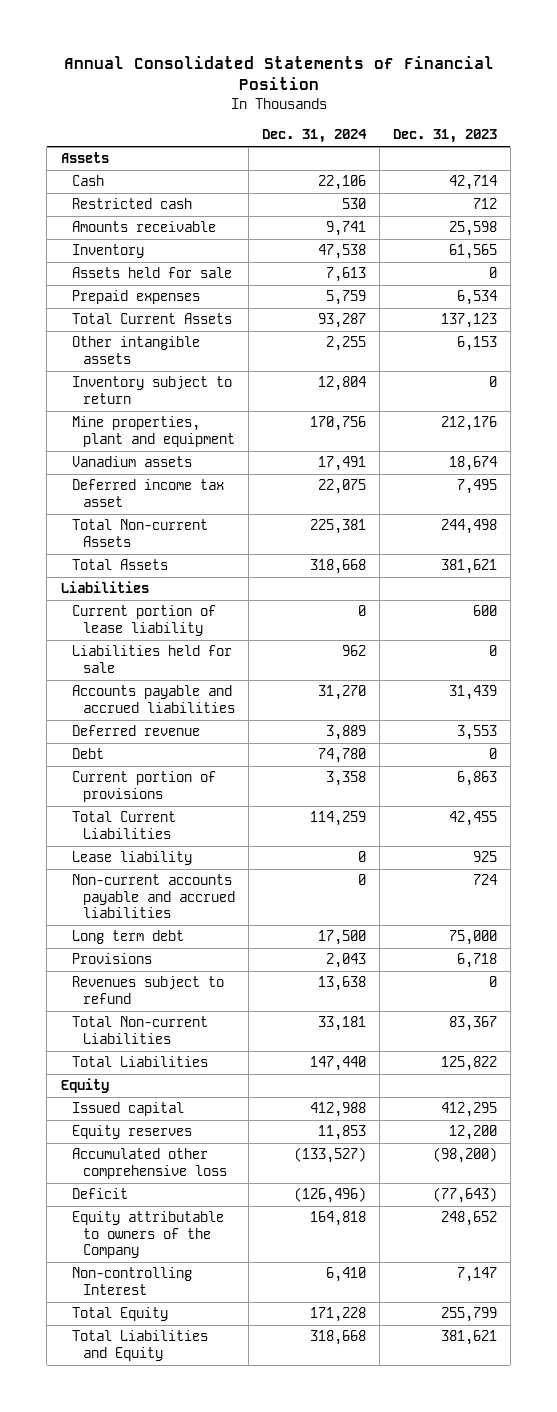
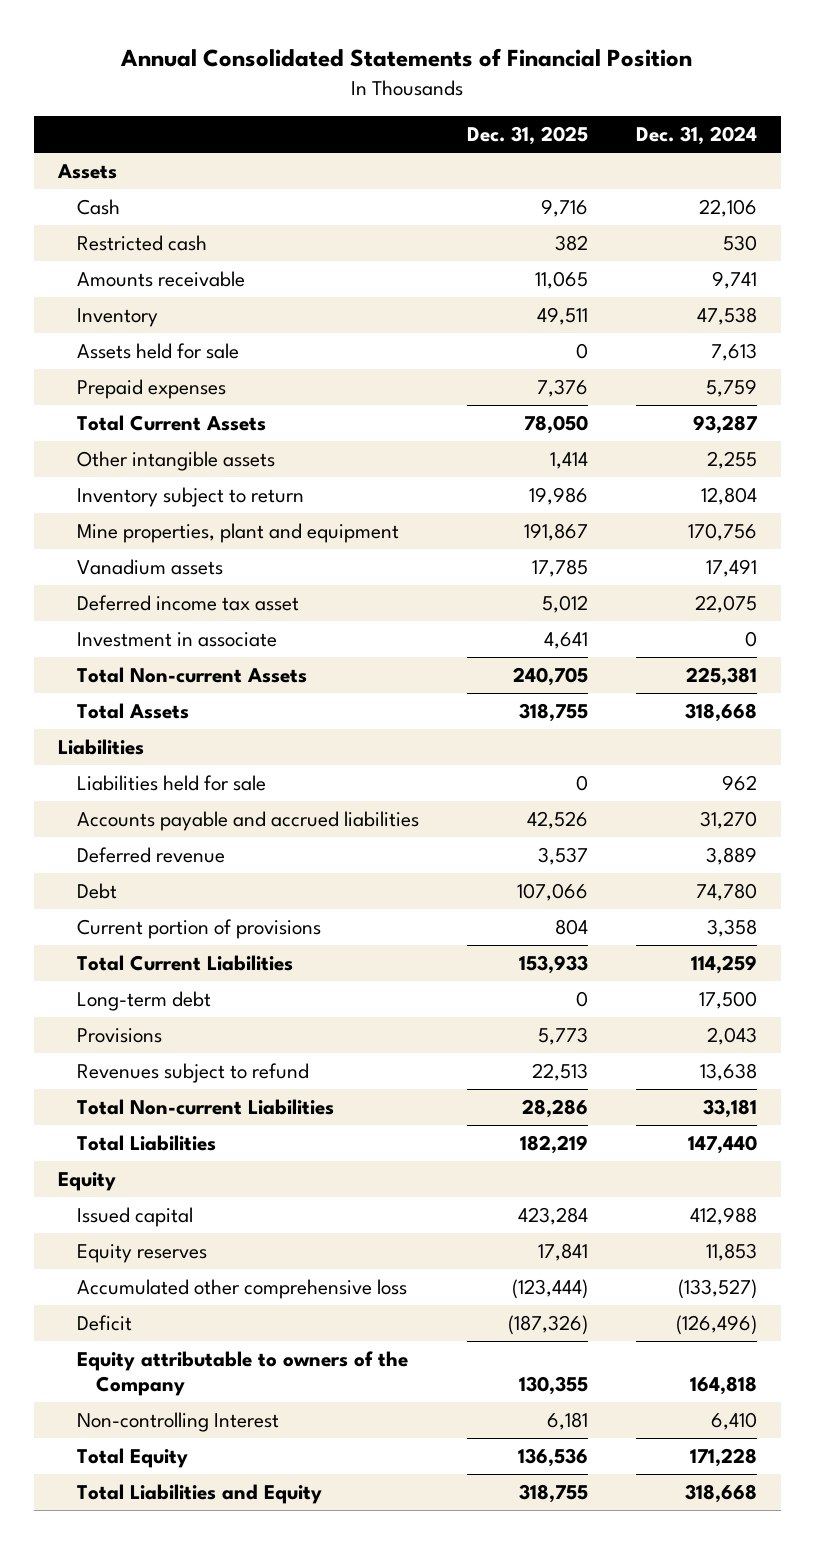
[392,129,497,144] Dec. 31, 2023 -> none
none -> [466,126,588,146] Dec. 31, 2025
none -> [76,631,277,647] Investment in associate
[71,605,216,636] Current portion of lease liability -> none
[71,851,192,866] Lease liability -> none
[71,874,235,919] Non-current accounts payable and accrued liabilities -> none
[71,930,184,945] Long term debt -> [76,990,211,1011] Long-term debt

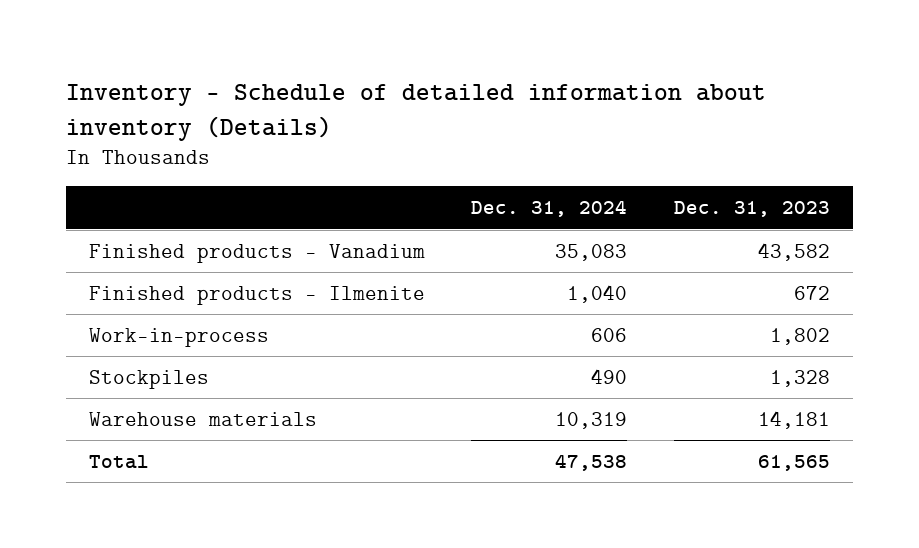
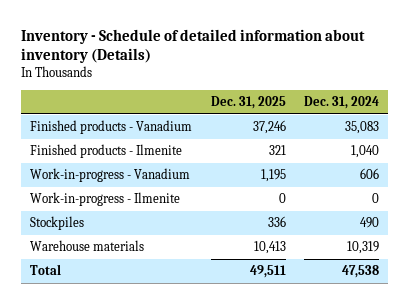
[673,201,830,218] Dec. 31, 2023 -> none
none -> [210,96,286,110] Dec. 31, 2025
[89,327,270,347] Work-in-process -> none
none -> [30,168,191,183] Work-in-progress - Vanadium
none -> [30,192,181,207] Work-in-progress - Ilmenite

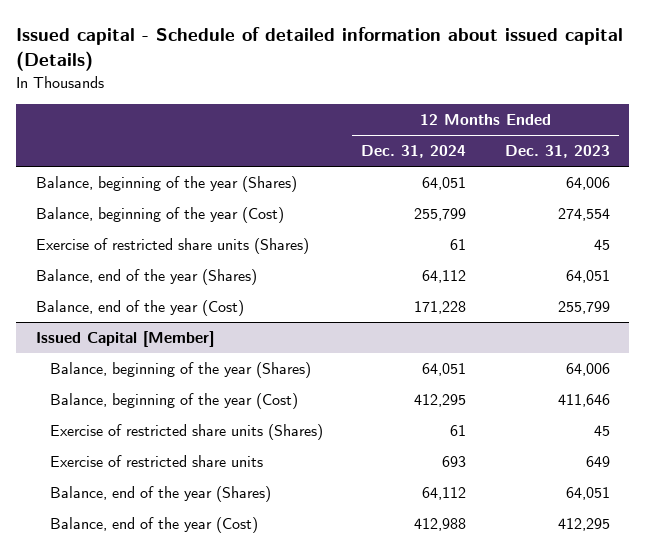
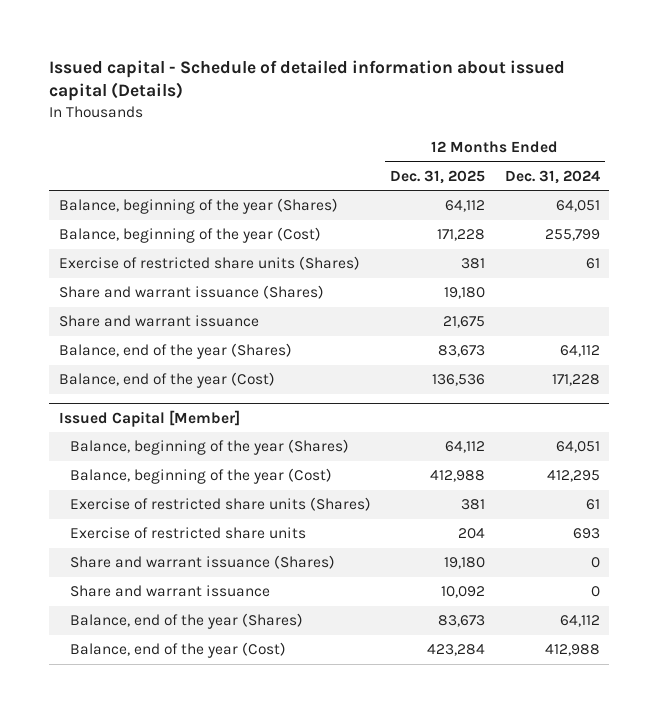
[504,145,610,159] Dec. 31, 2023 -> none
none -> [390,169,486,184] Dec. 31, 2025
none -> [58,285,324,300] Share and warrant issuance (Shares)
none -> [58,315,259,328] Share and warrant issuance
none -> [69,555,335,570] Share and warrant issuance (Shares)
none -> [69,585,270,598] Share and warrant issuance

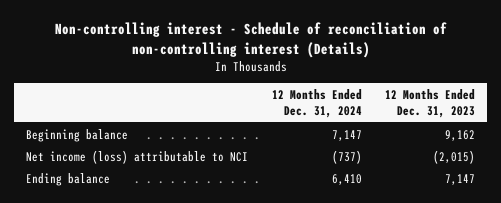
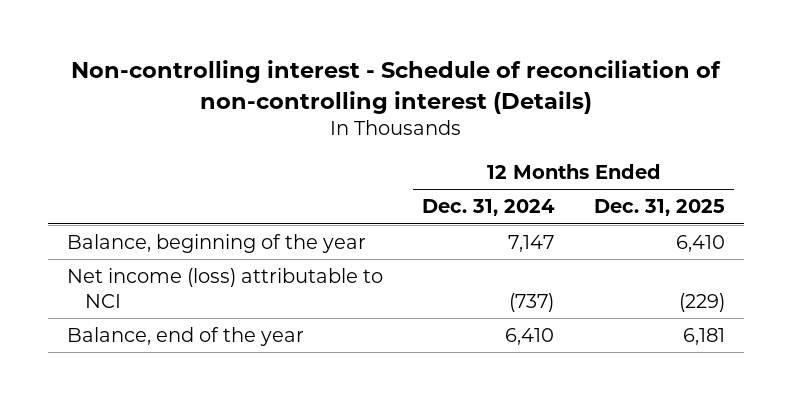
[385,88,476,118] 12 Months Ended Dec. 31, 2023 -> none
none -> [593,199,725,217] Dec. 31, 2025
[26,128,129,142] Beginning balance -> [67,234,367,254] Balance, beginning of the year
[26,172,111,186] Ending balance -> [67,327,305,347] Balance, end of the year

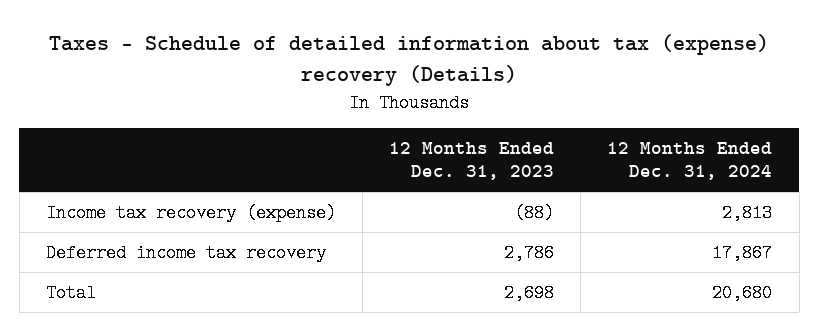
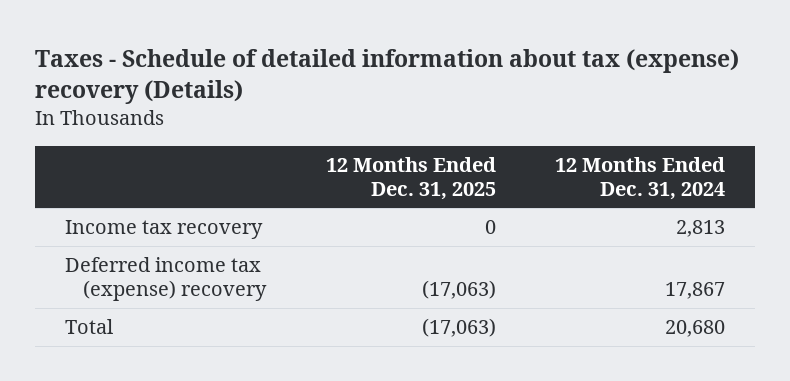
[389,141,555,181] 12 Months Ended Dec. 31, 2023 -> none
none -> [325,156,496,200] 12 Months Ended Dec. 31, 2025
[45,203,336,222] Income tax recovery (expense) -> [65,220,264,240] Income tax recovery
[45,243,326,262] Deferred income tax recovery -> [65,257,268,302] Deferred income tax (expense) recovery

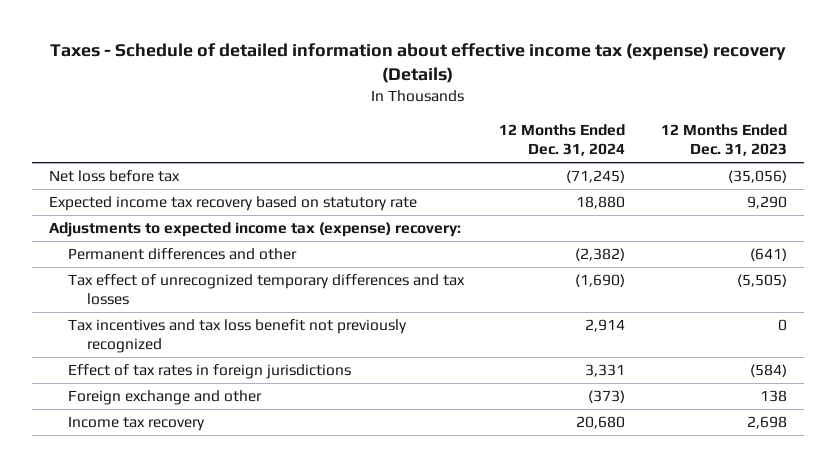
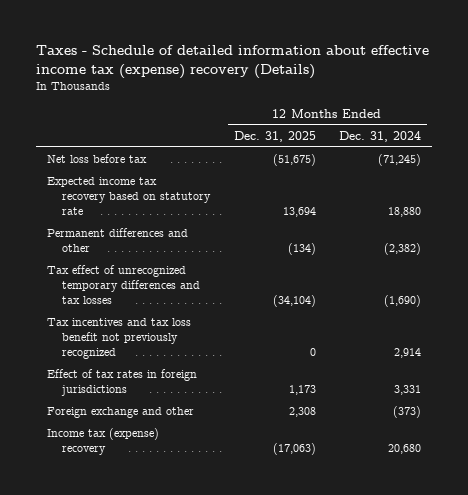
[660,124,787,157] 12 Months Ended Dec. 31, 2023 -> none
none -> [233,130,316,142] Dec. 31, 2025
[49,222,462,238] Adjustments to expected income tax (expense) recovery: -> none
[68,416,206,432] Income tax recovery -> [47,428,160,456] Income tax (expense) recovery

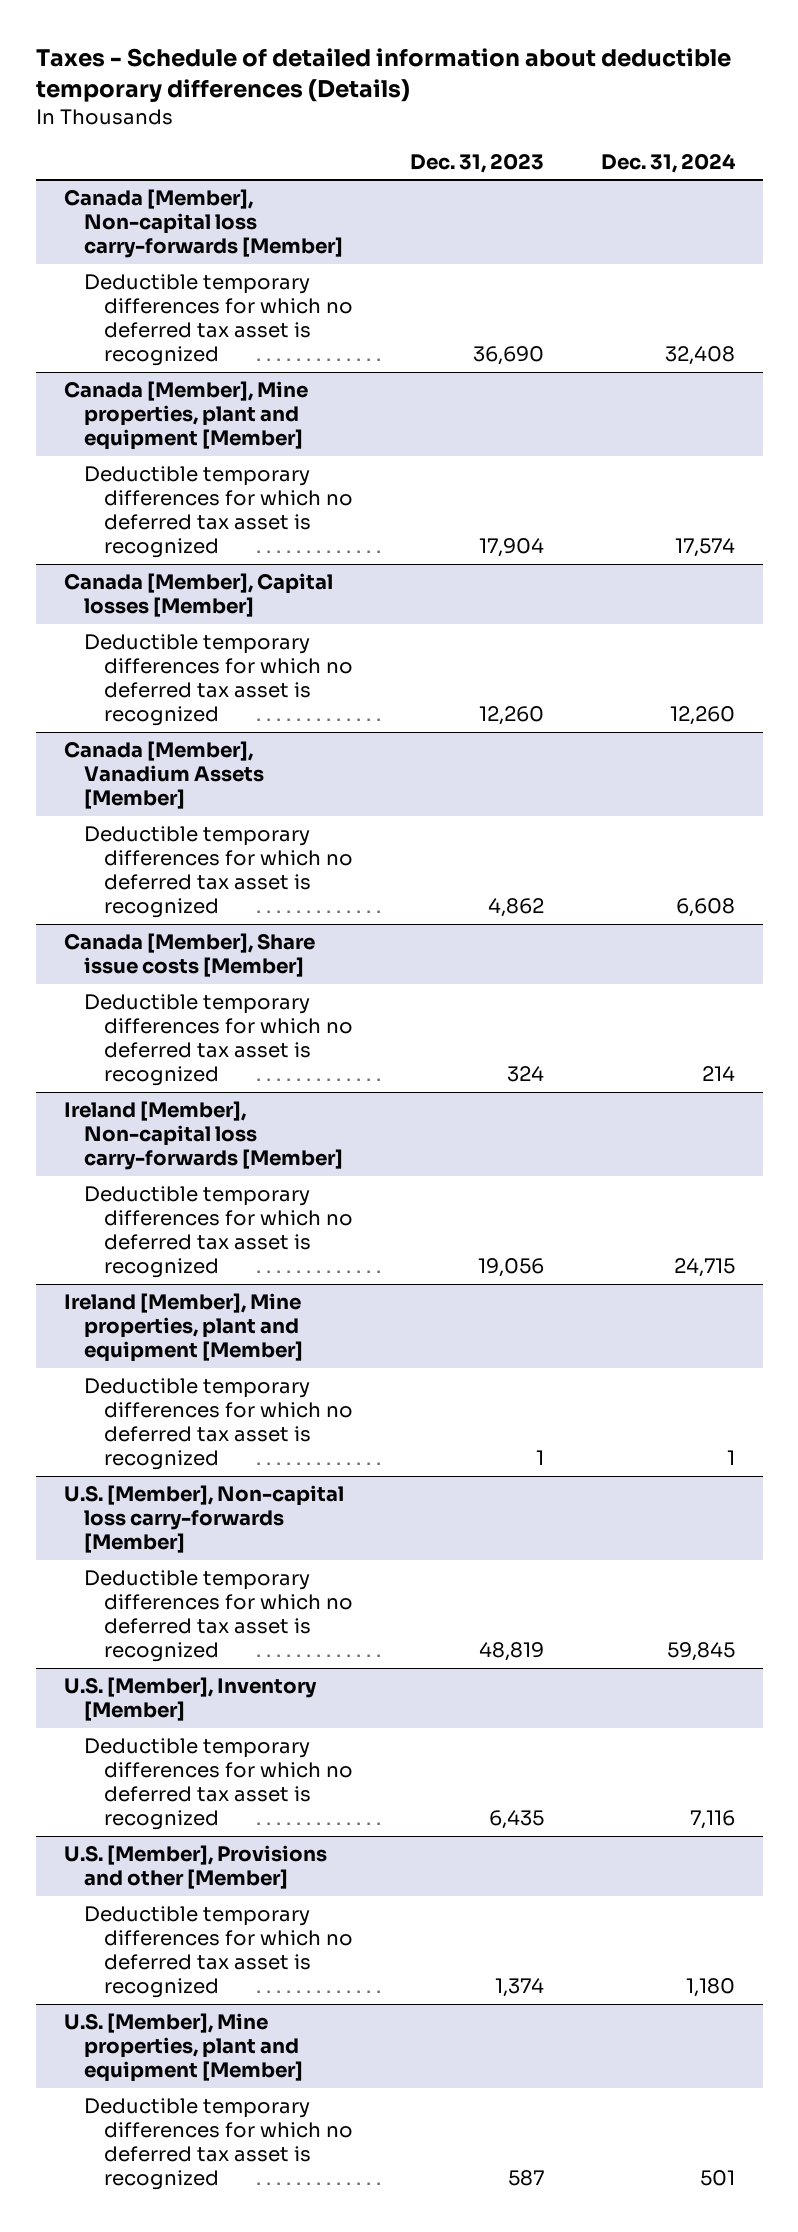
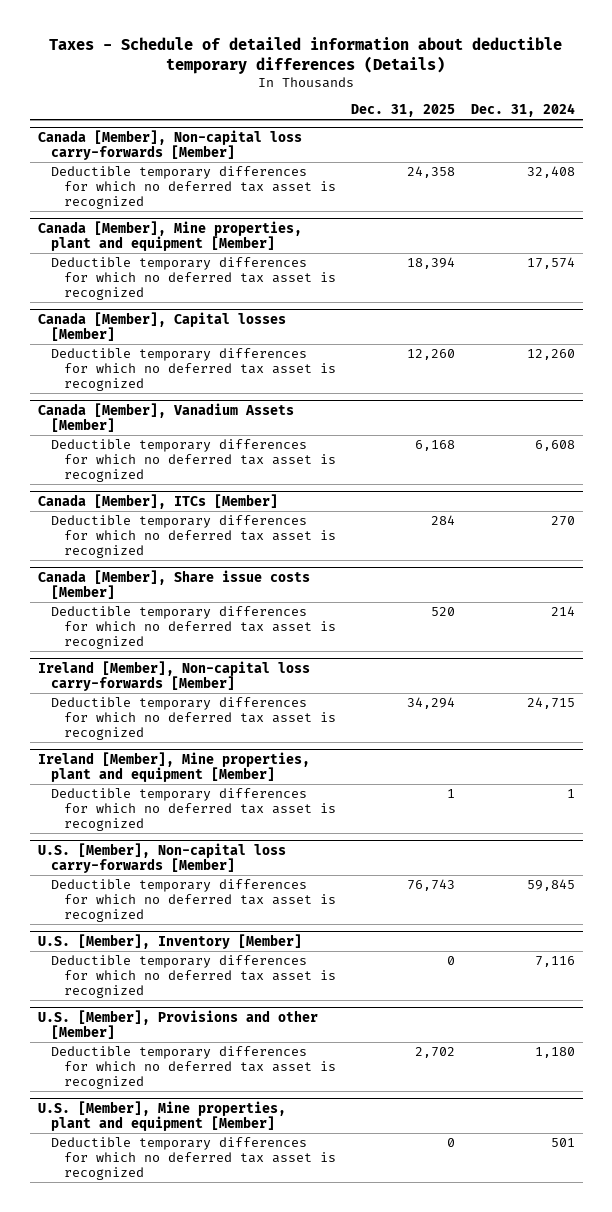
[409,152,544,173] Dec. 31, 2023 -> none
none -> [351,104,456,118] Dec. 31, 2025
none -> [37,493,278,509] Canada [Member], ITCs [Member]
none -> [50,515,336,559] Deductible temporary differences for which no deferred tax asset is recognized

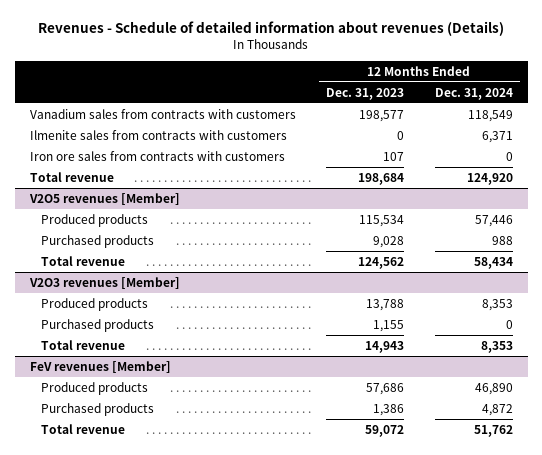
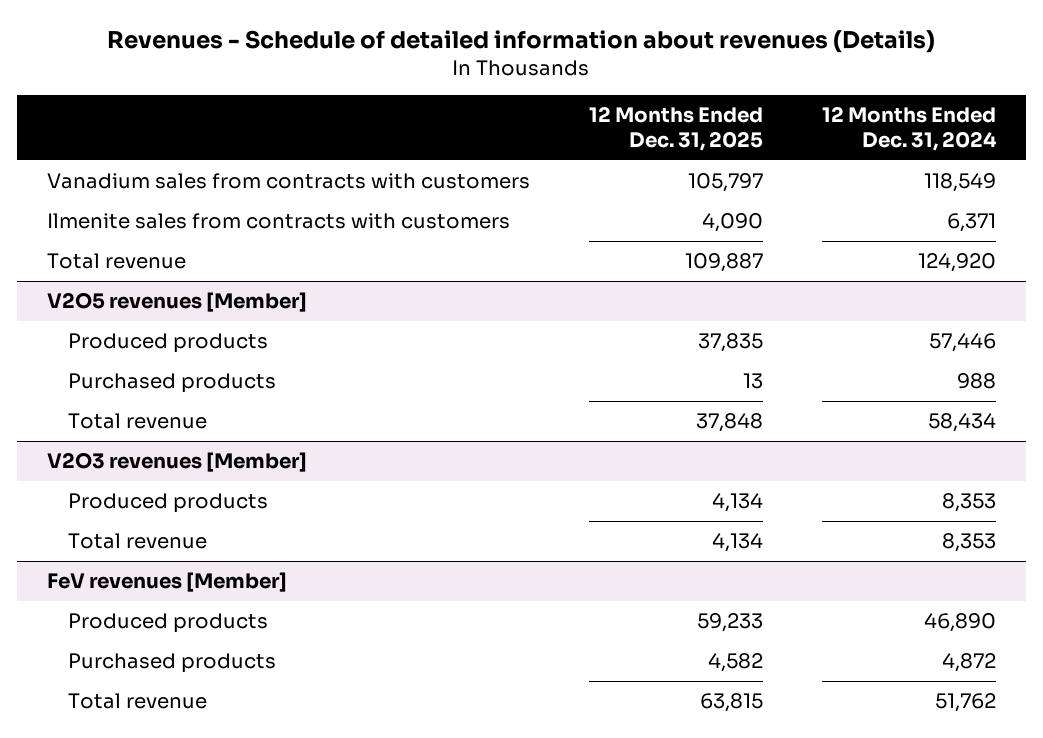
[326,87,405,100] Dec. 31, 2023 -> none
none -> [588,105,763,152] 12 Months Ended Dec. 31, 2025
[29,150,285,161] Iron ore sales from contracts with customers -> none
[40,318,154,332] Purchased products -> none

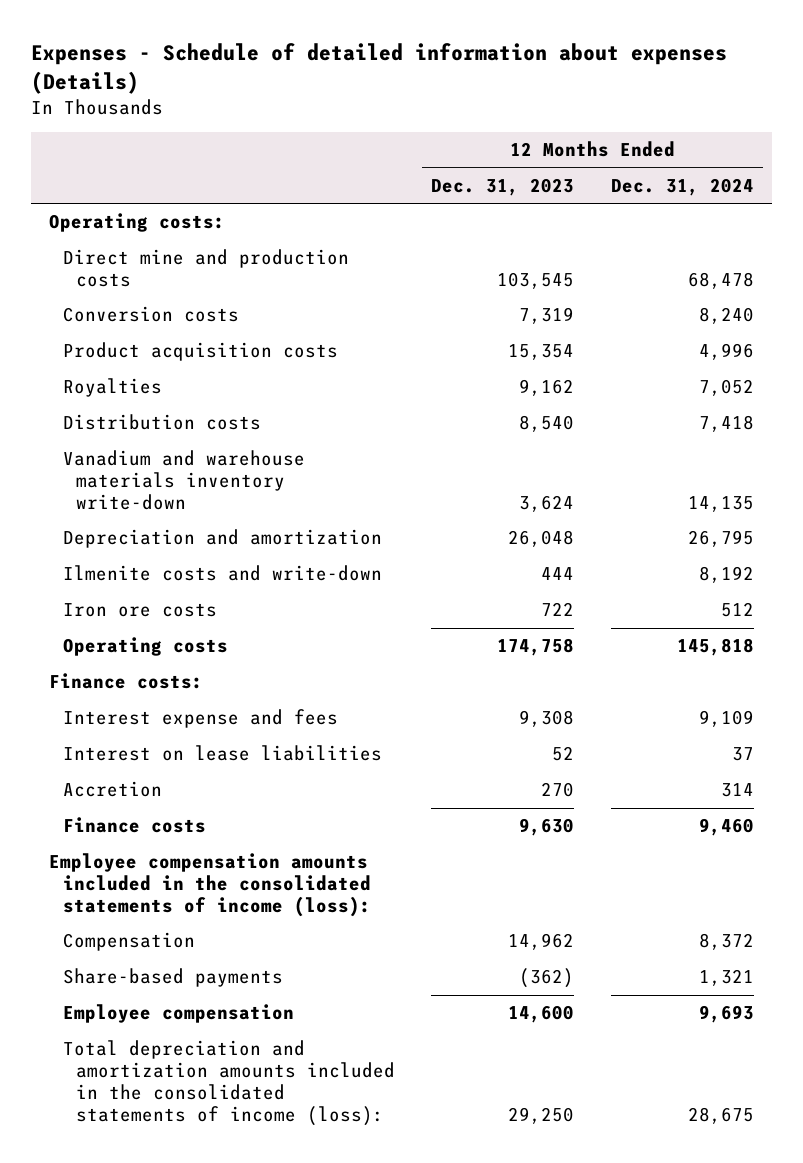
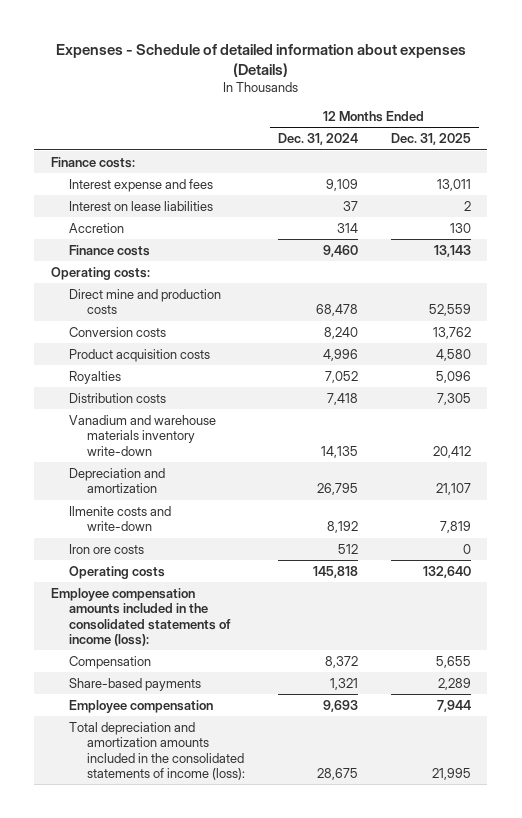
[431,177,575,196] Dec. 31, 2023 -> none
none -> [390,133,471,146] Dec. 31, 2025
[49,673,204,690] Finance costs: -> [50,156,135,168] Finance costs:
[62,709,338,729] Interest expense and fees -> [69,178,214,192] Interest expense and fees
[62,745,382,762] Interest on lease liabilities -> [69,200,214,211] Interest on lease liabilities
[62,781,162,798] Accretion -> [69,222,125,233] Accretion
[62,817,206,834] Finance costs -> [69,244,151,256] Finance costs

